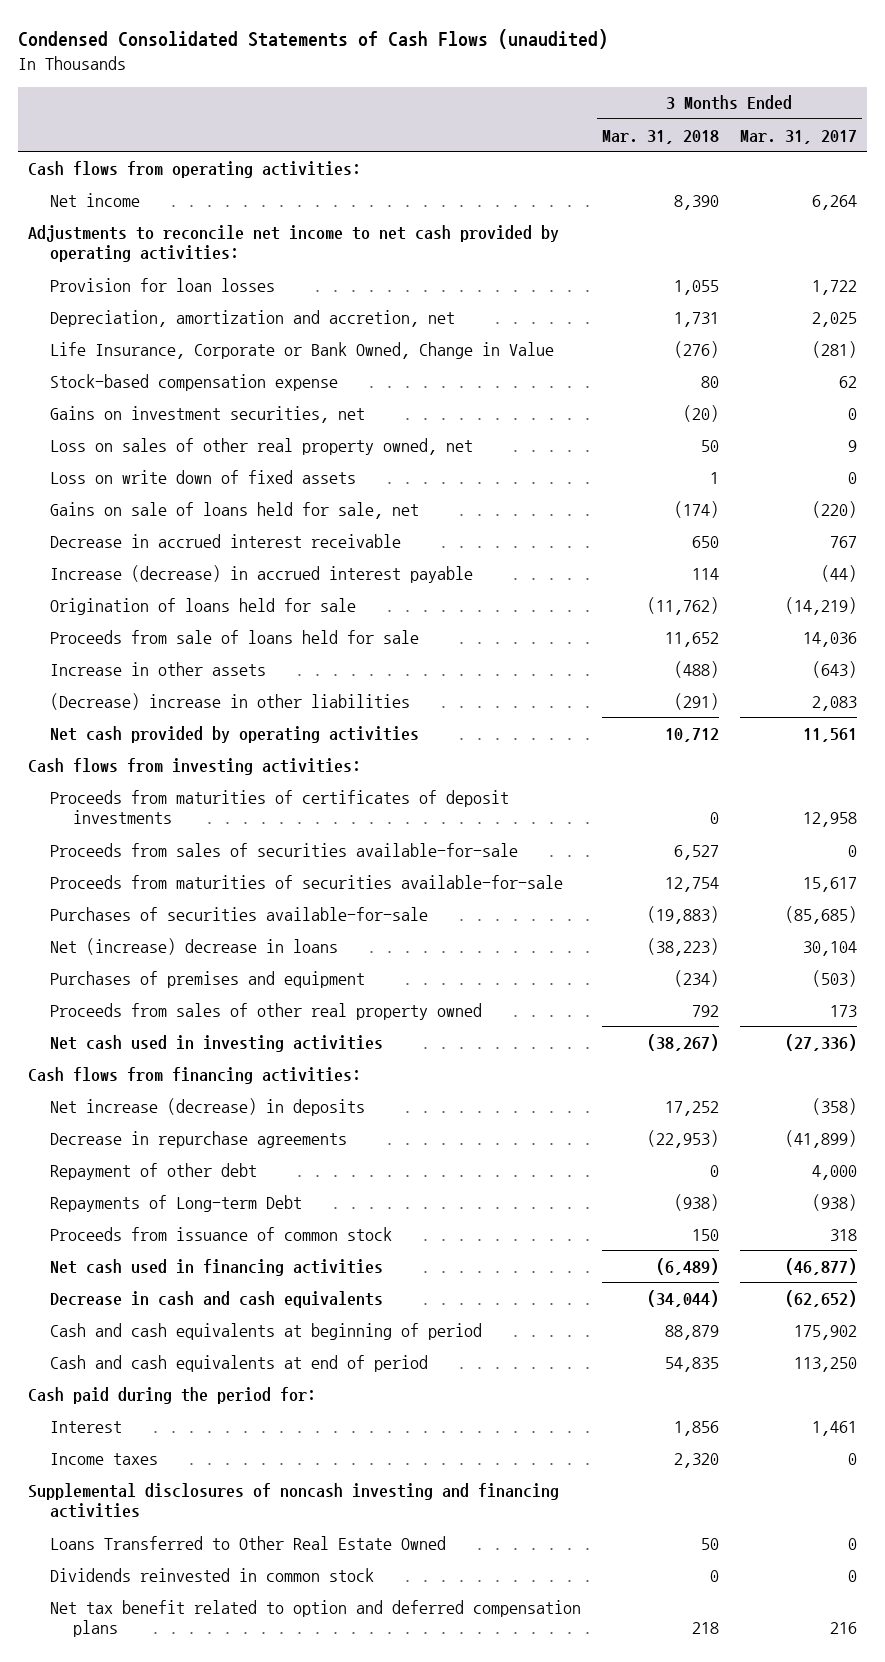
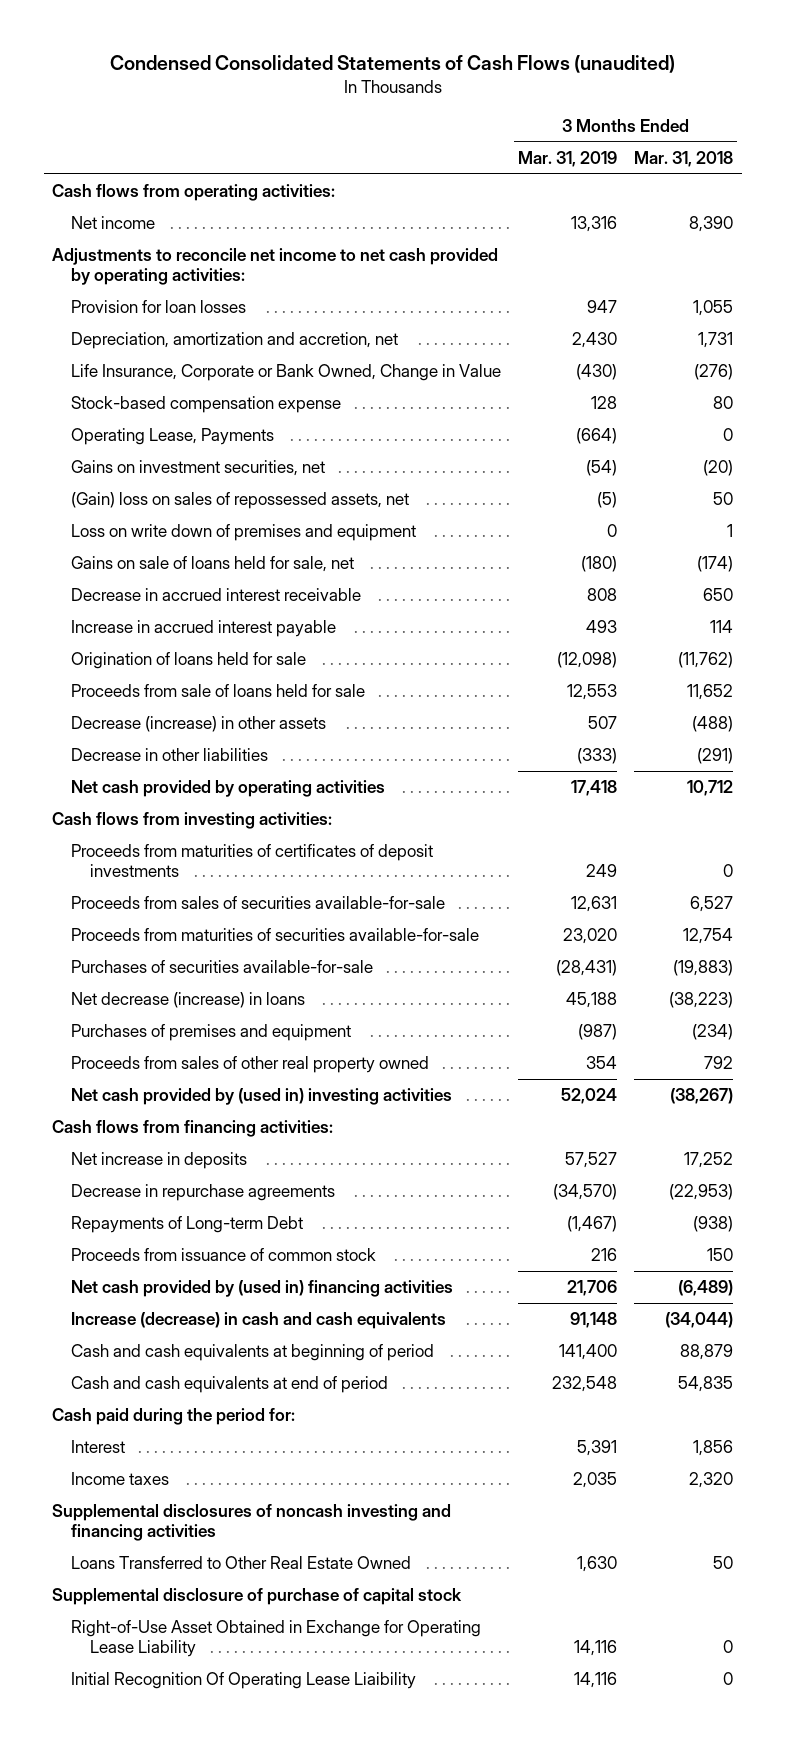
[739,129,857,144] Mar. 31, 2017 -> none
none -> [518,150,618,167] Mar. 31, 2019
none -> [70,428,274,446] Operating Lease, Payments
[50,437,474,455] Loss on sales of other real property owned, net -> [70,492,409,510] (Gain) loss on sales of repossessed assets, net
[50,469,357,484] Loss on write down of fixed assets -> [70,524,416,542] Loss on write down of premises and equipment
[50,564,474,583] Increase (decrease) in accrued interest payable -> [70,620,336,638] Increase in accrued interest payable
[50,661,267,676] Increase in other assets -> [70,716,326,733] Decrease (increase) in other assets
[50,692,411,710] (Decrease) increase in other liabilities -> [70,748,268,762] Decrease in other liabilities
[50,937,339,955] Net (increase) decrease in loans -> [70,992,305,1009] Net decrease (increase) in loans
[50,1034,384,1052] Net cash used in investing activities -> [70,1088,452,1106] Net cash provided by (used in) investing activities
[50,1097,366,1116] Net increase (decrease) in deposits -> [70,1152,247,1170] Net increase in deposits
[50,1162,258,1180] Repayment of other debt -> none
[50,1258,384,1276] Net cash used in financing activities -> [70,1280,453,1298] Net cash provided by (used in) financing activities
[50,1290,384,1308] Decrease in cash and cash equivalents -> [70,1312,446,1330] Increase (decrease) in cash and cash equivalents
[50,1567,375,1582] Dividends reinvested in common stock -> none
[50,1599,582,1638] Net tax benefit related to option and deferred compensation plans -> none
none -> [52,1588,463,1606] Supplemental disclosure of purchase of capital stock
none -> [70,1620,481,1658] Right-of-Use Asset Obtained in Exchange for Operating Lease Liability
none -> [70,1672,416,1690] Initial Recognition Of Operating Lease Liaibility

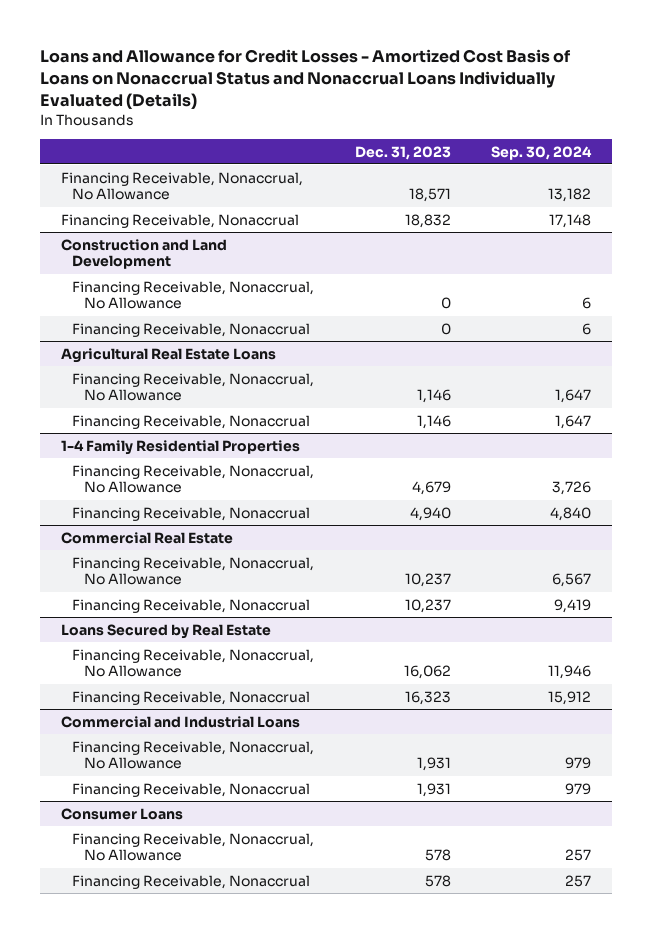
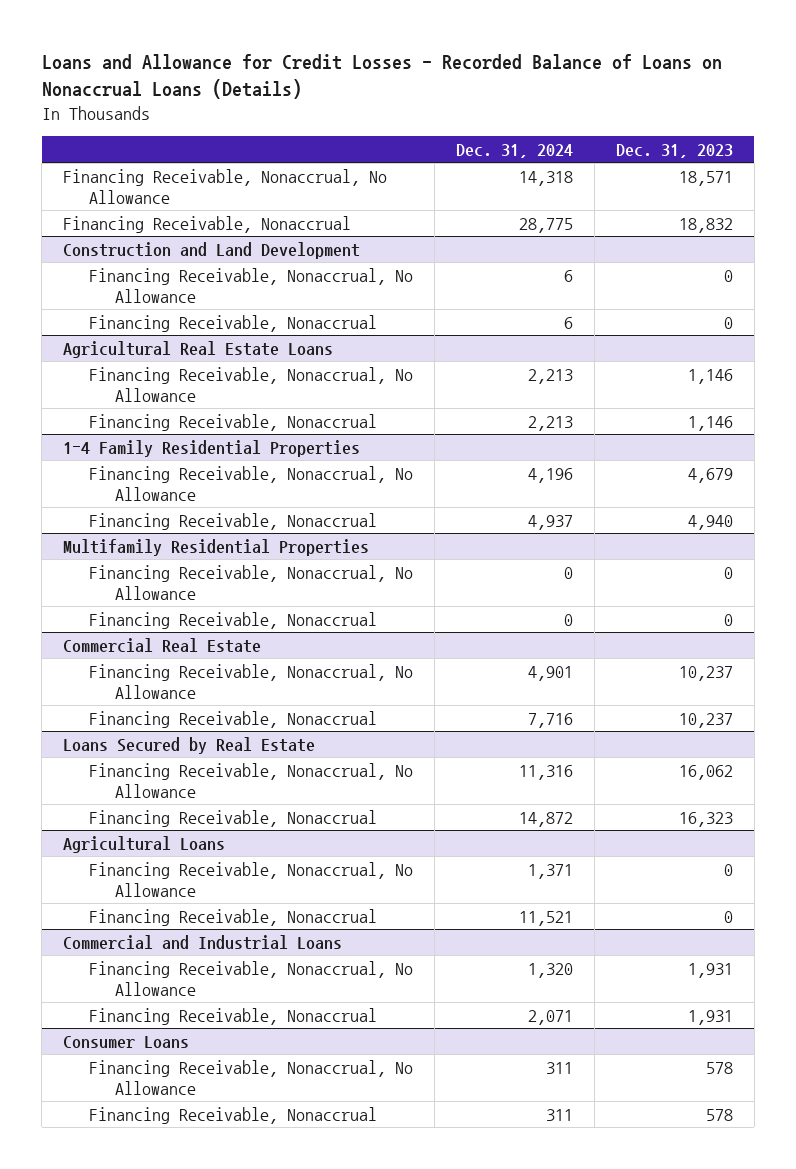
[40,49,572,109] Loans and Allowance for Credit Losses - Amortized Cost Basis of Loans on Nonaccrual Status and Nonaccrual Loans Individually Evaluated (Details) -> [41,54,722,100] Loans and Allowance for Credit Losses - Recorded Balance of Loans on Nonaccrual Loans (Details)
[491,145,593,160] Sep. 30, 2024 -> none
none -> [456,143,574,158] Dec. 31, 2024
none -> [62,538,369,556] Multifamily Residential Properties
none -> [89,564,414,600] Financing Receivable, Nonaccrual, No Allowance
none -> [89,611,378,629] Financing Receivable, Nonaccrual
none -> [62,835,225,853] Agricultural Loans
none -> [89,861,414,897] Financing Receivable, Nonaccrual, No Allowance
none -> [89,908,378,926] Financing Receivable, Nonaccrual

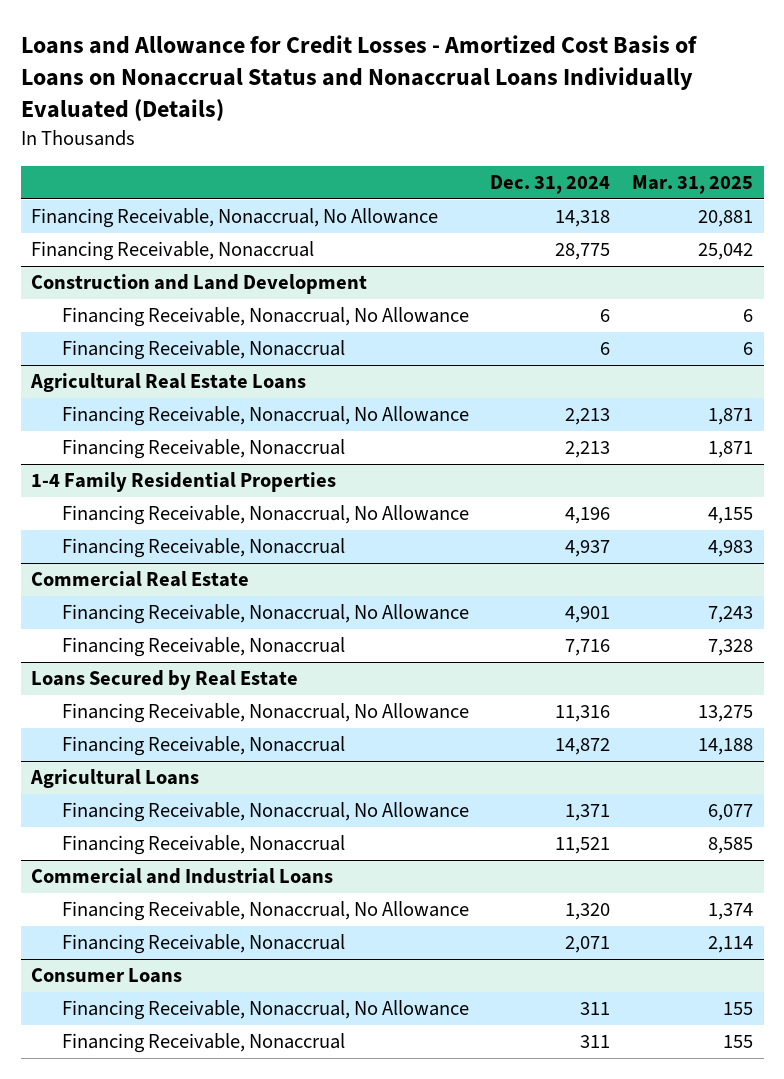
[41,54,722,100] Loans and Allowance for Credit Losses - Recorded Balance of Loans on Nonaccrual Loans (Details) -> [20,34,697,122] Loans and Allowance for Credit Losses - Amortized Cost Basis of Loans on Nonaccrual Status and Nonaccrual Loans Individually Evaluated (Details)
[615,143,733,158] Dec. 31, 2023 -> none
none -> [631,175,753,195] Mar. 31, 2025
[62,538,369,556] Multifamily Residential Properties -> none
[89,564,414,600] Financing Receivable, Nonaccrual, No Allowance -> none
[89,611,378,629] Financing Receivable, Nonaccrual -> none

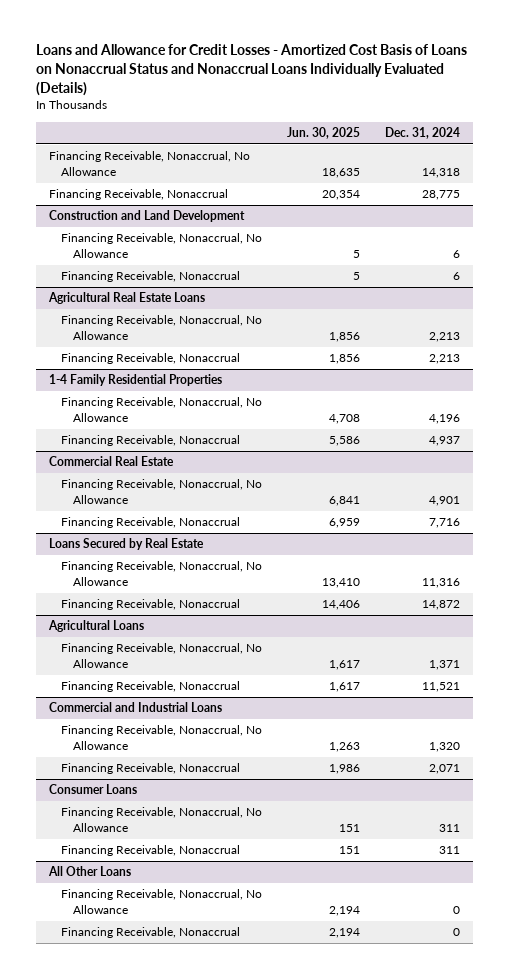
[631,175,753,195] Mar. 31, 2025 -> none
none -> [286,126,360,139] Jun. 30, 2025
none -> [47,866,131,877] All Other Loans
none -> [60,889,262,915] Financing Receivable, Nonaccrual, No Allowance
none -> [60,927,240,939] Financing Receivable, Nonaccrual

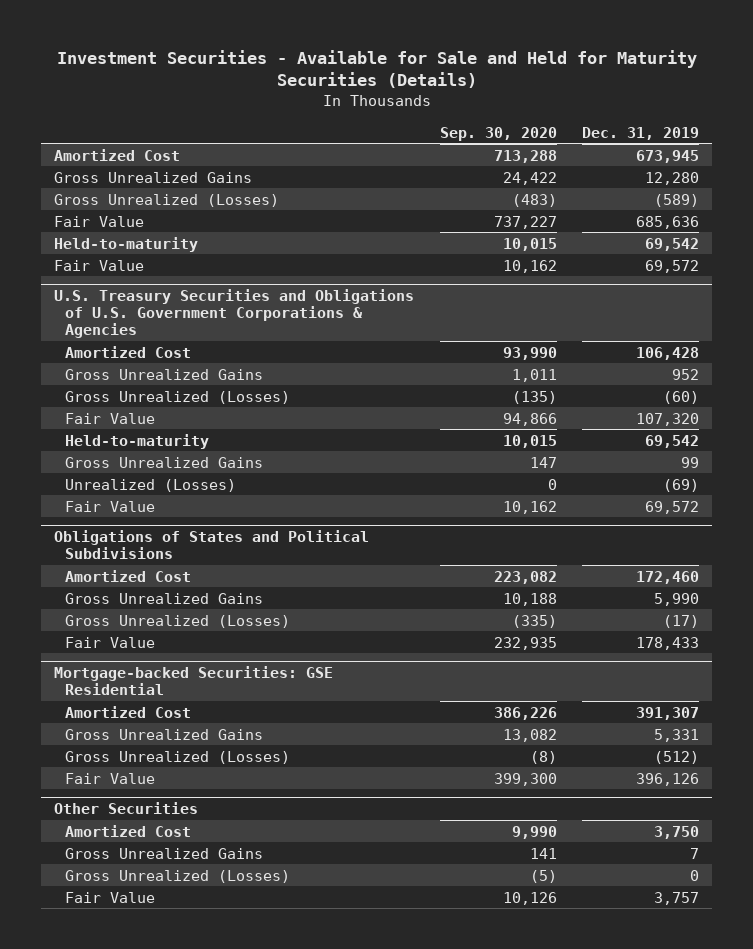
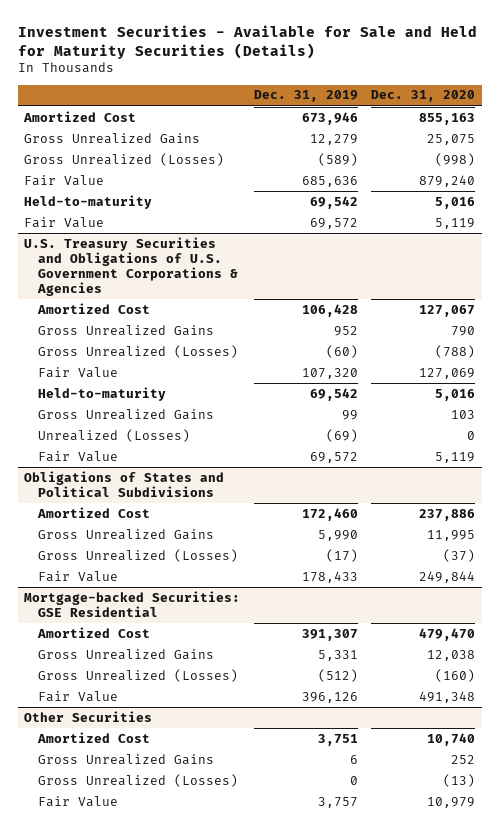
[439,126,557,141] Sep. 30, 2020 -> none
none -> [371,90,476,103] Dec. 31, 2020
[636,149,700,163] 673,945 -> [301,111,358,125] 673,946
[645,171,700,185] 12,280 -> [309,133,358,145] 12,279
[654,825,700,839] 3,750 -> [317,733,358,746] 3,751
[690,847,700,859] 7 -> [349,754,358,764] 6

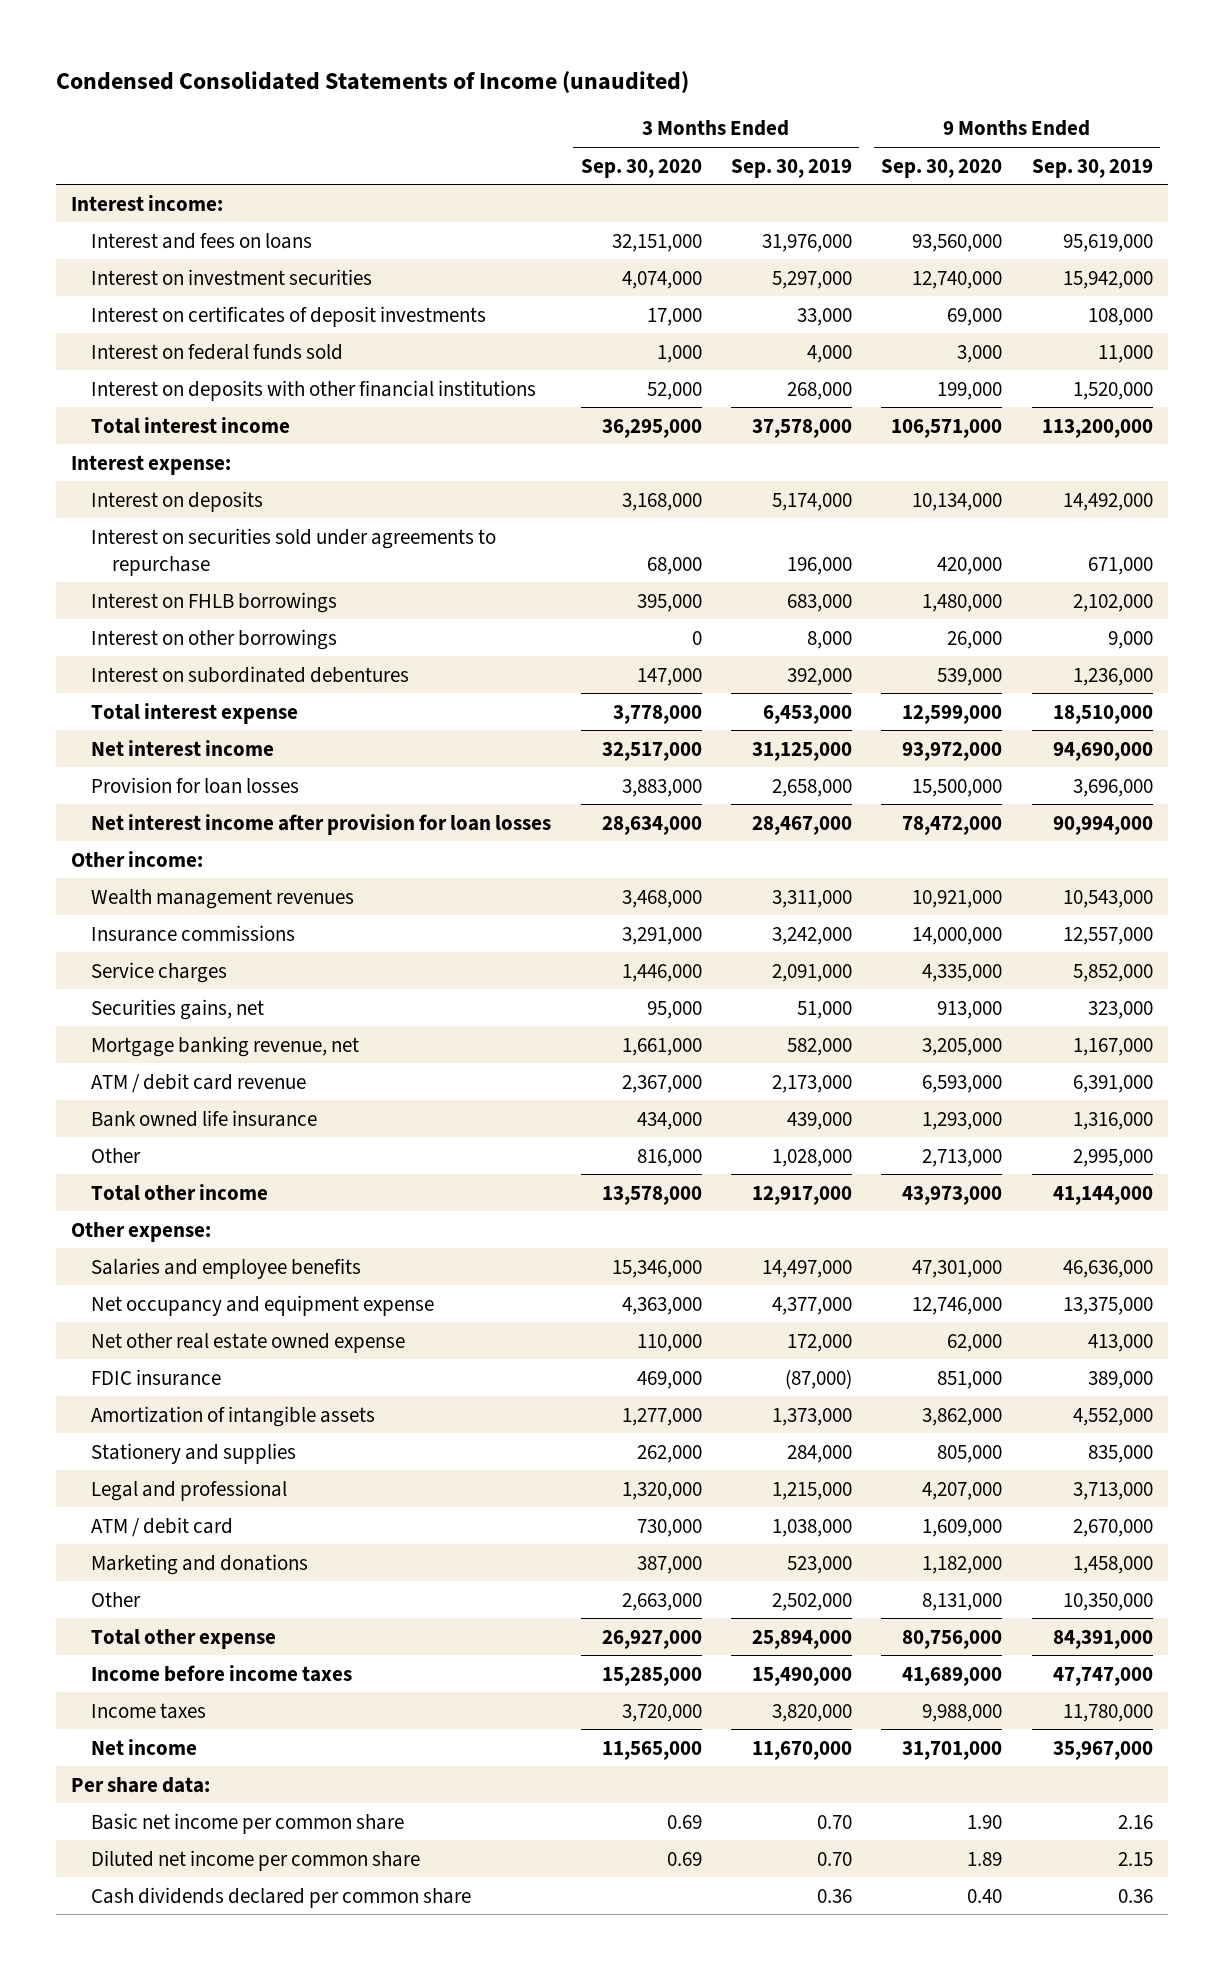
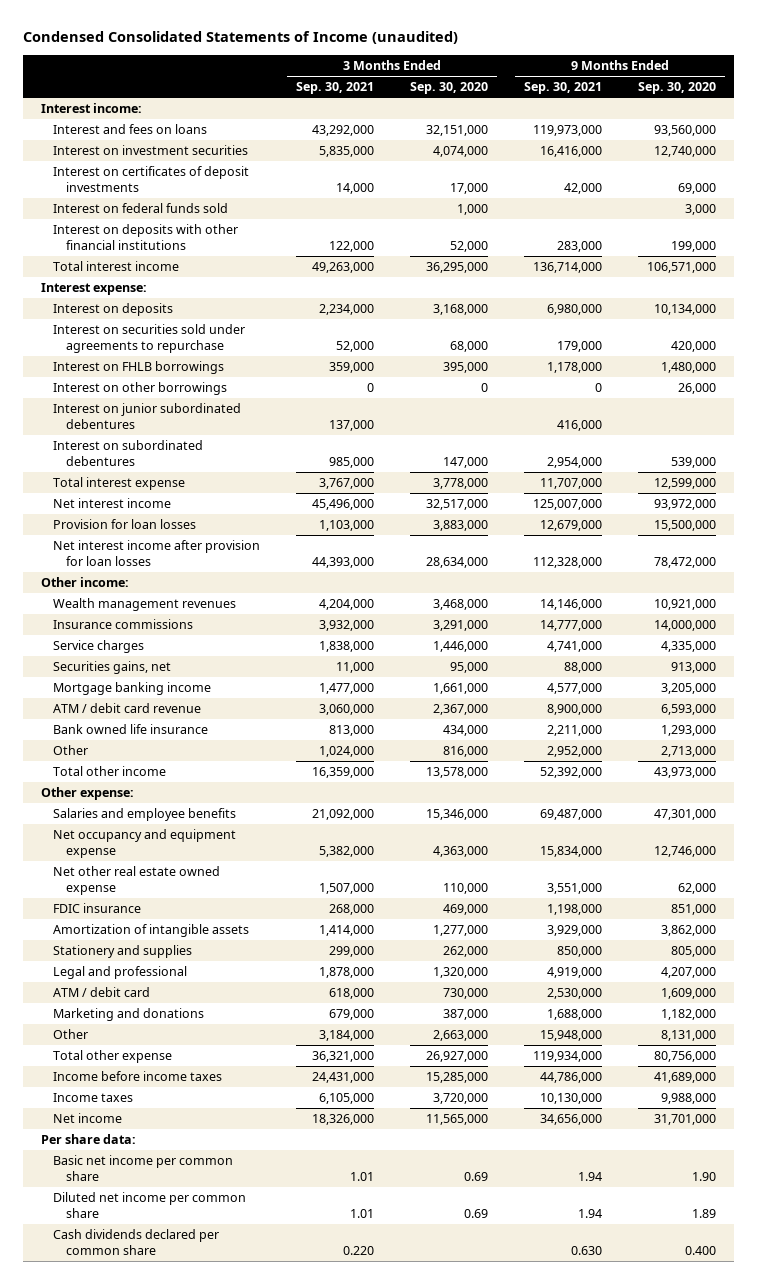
[731,158,853,178] Sep. 30, 2019 -> none
[1031,158,1153,178] Sep. 30, 2019 -> none
none -> [296,82,375,95] Sep. 30, 2021
none -> [524,82,603,95] Sep. 30, 2021
none -> [53,403,242,430] Interest on junior subordinated debentures
[91,1035,360,1057] Mortgage banking revenue, net -> [53,682,212,696] Mortgage banking income
[967,1888,1003,1903] 0.40 -> [685,1246,717,1256] 0.400

